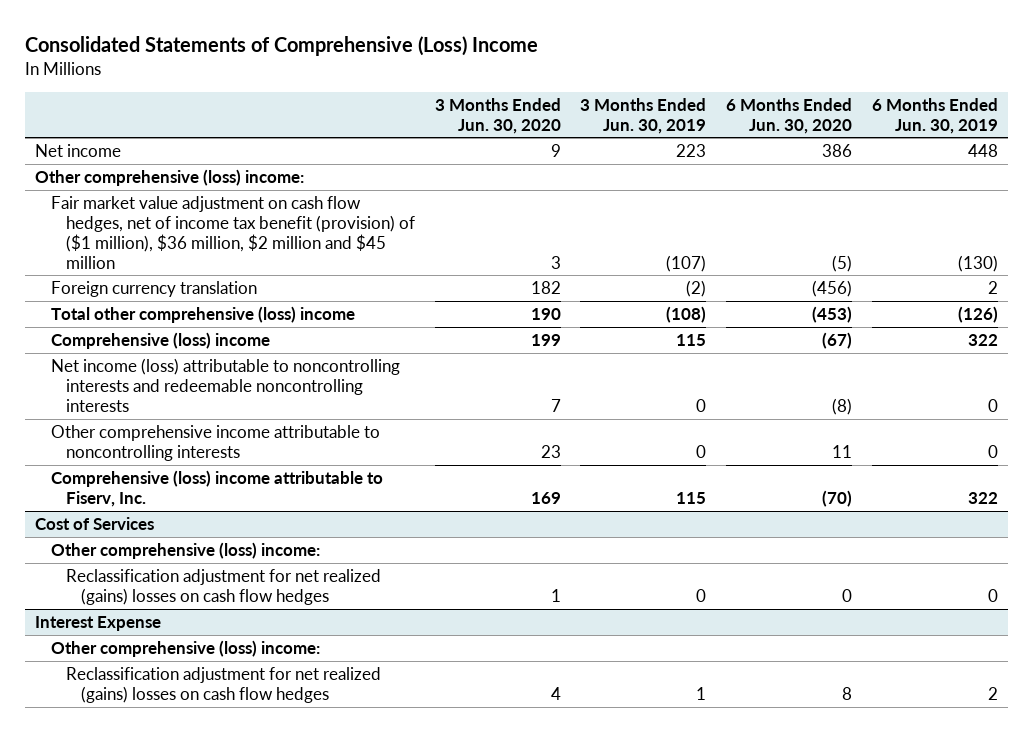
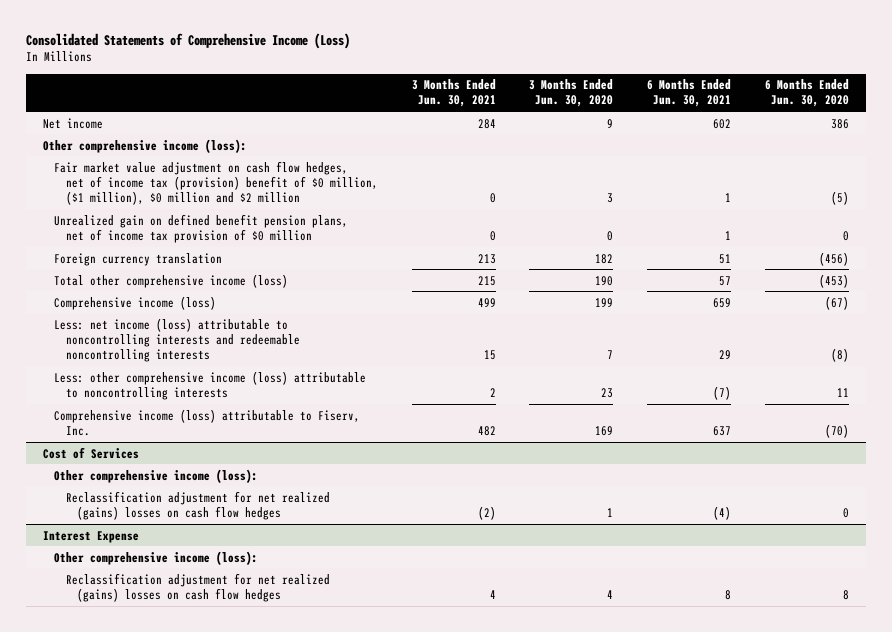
[25,35,539,56] Consolidated Statements of Comprehensive (Loss) Income -> [25,32,350,49] Consolidated Statements of Comprehensive Income (Loss)
[580,97,707,134] 3 Months Ended Jun. 30, 2019 -> none
[872,97,999,134] 6 Months Ended Jun. 30, 2019 -> none
none -> [411,79,496,108] 3 Months Ended Jun. 30, 2021
none -> [647,79,732,108] 6 Months Ended Jun. 30, 2021
[35,169,305,187] Other comprehensive (loss) income: -> [42,138,247,153] Other comprehensive income (loss):
[50,196,415,269] Fair market value adjustment on cash flow hedges, net of income tax benefit (provision) of ($1 million), $36 million, $2 million and $45 million -> [54,160,378,205] Fair market value adjustment on cash flow hedges, net of income tax (provision) benefit of $0 million, ($1 million), $0 million and $2 million
none -> [54,213,349,243] Unrealized gain on defined benefit pension plans, net of income tax provision of $0 million
[50,306,355,324] Total other comprehensive (loss) income -> [54,273,289,288] Total other comprehensive income (loss)
[50,332,270,350] Comprehensive (loss) income -> [54,295,217,310] Comprehensive income (loss)
[50,358,400,412] Net income (loss) attributable to noncontrolling interests and redeemable noncontrolling interests -> [54,317,300,362] Less: net income (loss) attributable to noncontrolling interests and redeemable noncontrolling interests
[50,425,380,461] Other comprehensive income attributable to noncontrolling interests -> [54,370,367,400] Less: other comprehensive income (loss) attributable to noncontrolling interests
[50,470,383,507] Comprehensive (loss) income attributable to Fiserv, Inc. -> [54,408,361,436] Comprehensive income (loss) attributable to Fiserv, Inc.
[50,542,320,560] Other comprehensive (loss) income: -> [54,468,259,483] Other comprehensive income (loss):
[50,640,320,658] Other comprehensive (loss) income: -> [54,550,259,565] Other comprehensive income (loss):

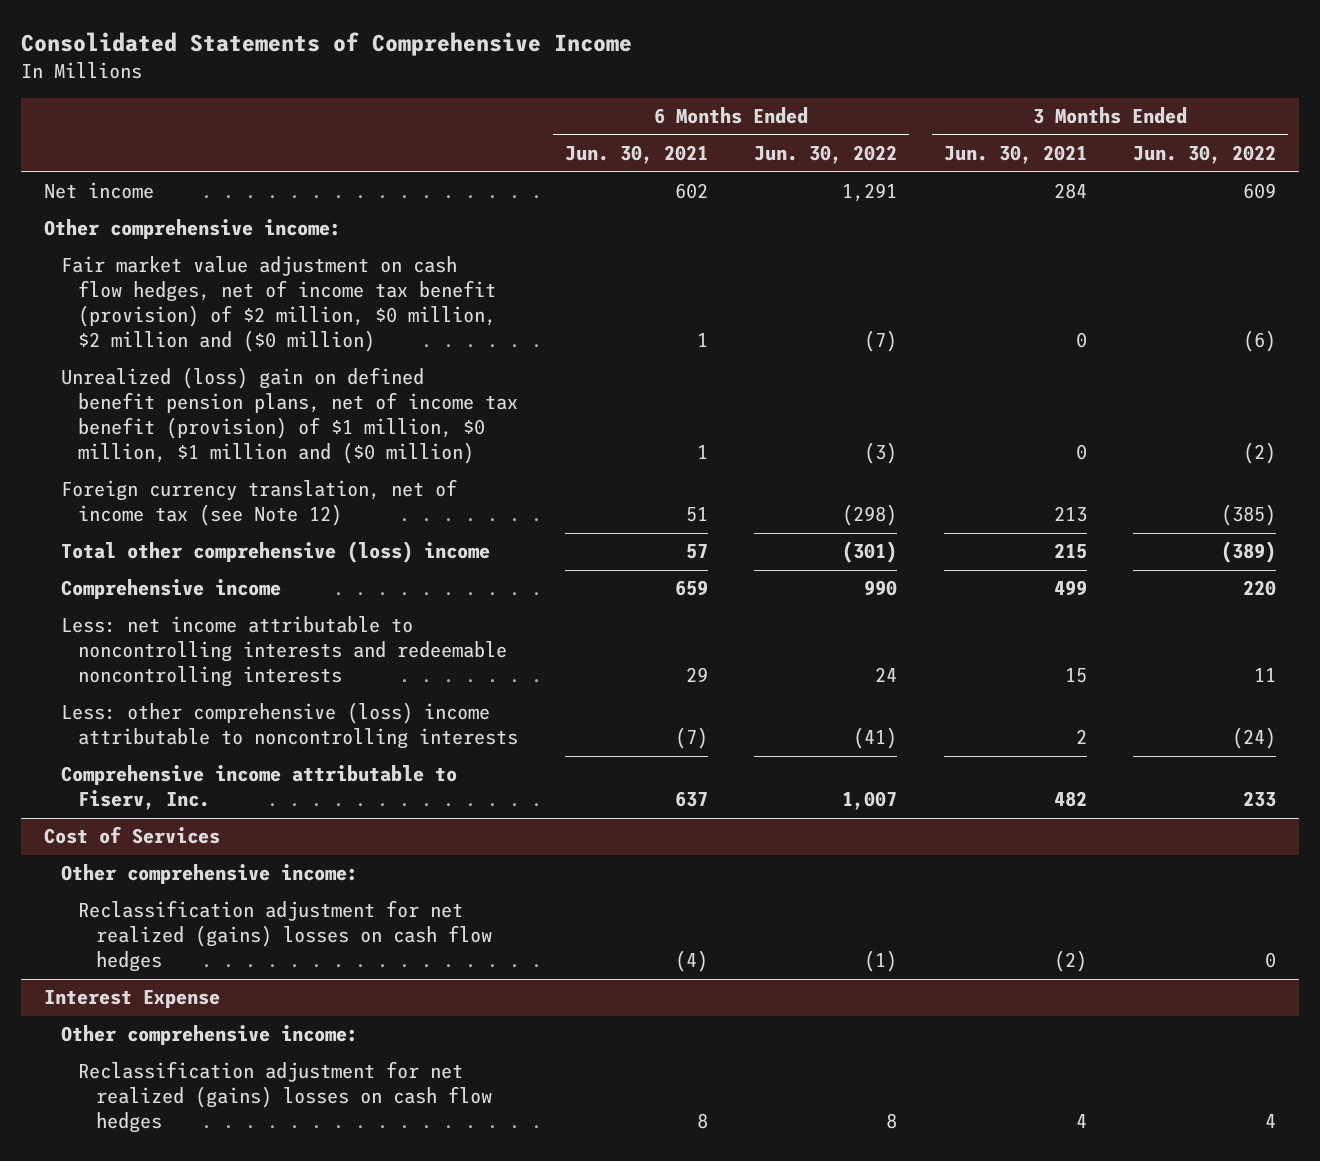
[25,32,350,49] Consolidated Statements of Comprehensive Income (Loss) -> [20,32,632,57] Consolidated Statements of Comprehensive Income
[529,79,614,108] 3 Months Ended Jun. 30, 2020 -> none
[765,79,850,108] 6 Months Ended Jun. 30, 2020 -> none
none -> [754,145,898,165] Jun. 30, 2022
none -> [1133,145,1277,165] Jun. 30, 2022
[42,138,247,153] Other comprehensive income (loss): -> [43,219,341,240] Other comprehensive income:
[54,160,378,205] Fair market value adjustment on cash flow hedges, net of income tax (provision) benefit of $0 million, ($1 million), $0 million and $2 million -> [61,256,497,353] Fair market value adjustment on cash flow hedges, net of income tax benefit (provision) of $2 million, $0 million, $2 million and ($0 million)
[54,213,349,243] Unrealized gain on defined benefit pension plans, net of income tax provision of $0 million -> [61,367,519,465] Unrealized (loss) gain on defined benefit pension plans, net of income tax benefit (provision) of $1 million, $0 million, $1 million and ($0 million)
[54,252,223,266] Foreign currency translation -> [61,479,458,527] Foreign currency translation, net of income tax (see Note 12)
[54,273,289,288] Total other comprehensive income (loss) -> [61,541,491,564] Total other comprehensive (loss) income
[54,295,217,310] Comprehensive income (loss) -> [61,579,282,600] Comprehensive income
[54,317,300,362] Less: net income (loss) attributable to noncontrolling interests and redeemable noncontrolling interests -> [61,616,508,688] Less: net income attributable to noncontrolling interests and redeemable noncontrolling interests
[54,370,367,400] Less: other comprehensive income (loss) attributable to noncontrolling interests -> [61,702,519,750] Less: other comprehensive (loss) income attributable to noncontrolling interests
[54,408,361,436] Comprehensive income (loss) attributable to Fiserv, Inc. -> [61,765,458,811] Comprehensive income attributable to Fiserv, Inc.
[54,468,259,483] Other comprehensive income (loss): -> [61,864,359,885] Other comprehensive income:
[54,550,259,565] Other comprehensive income (loss): -> [61,1025,359,1046] Other comprehensive income:

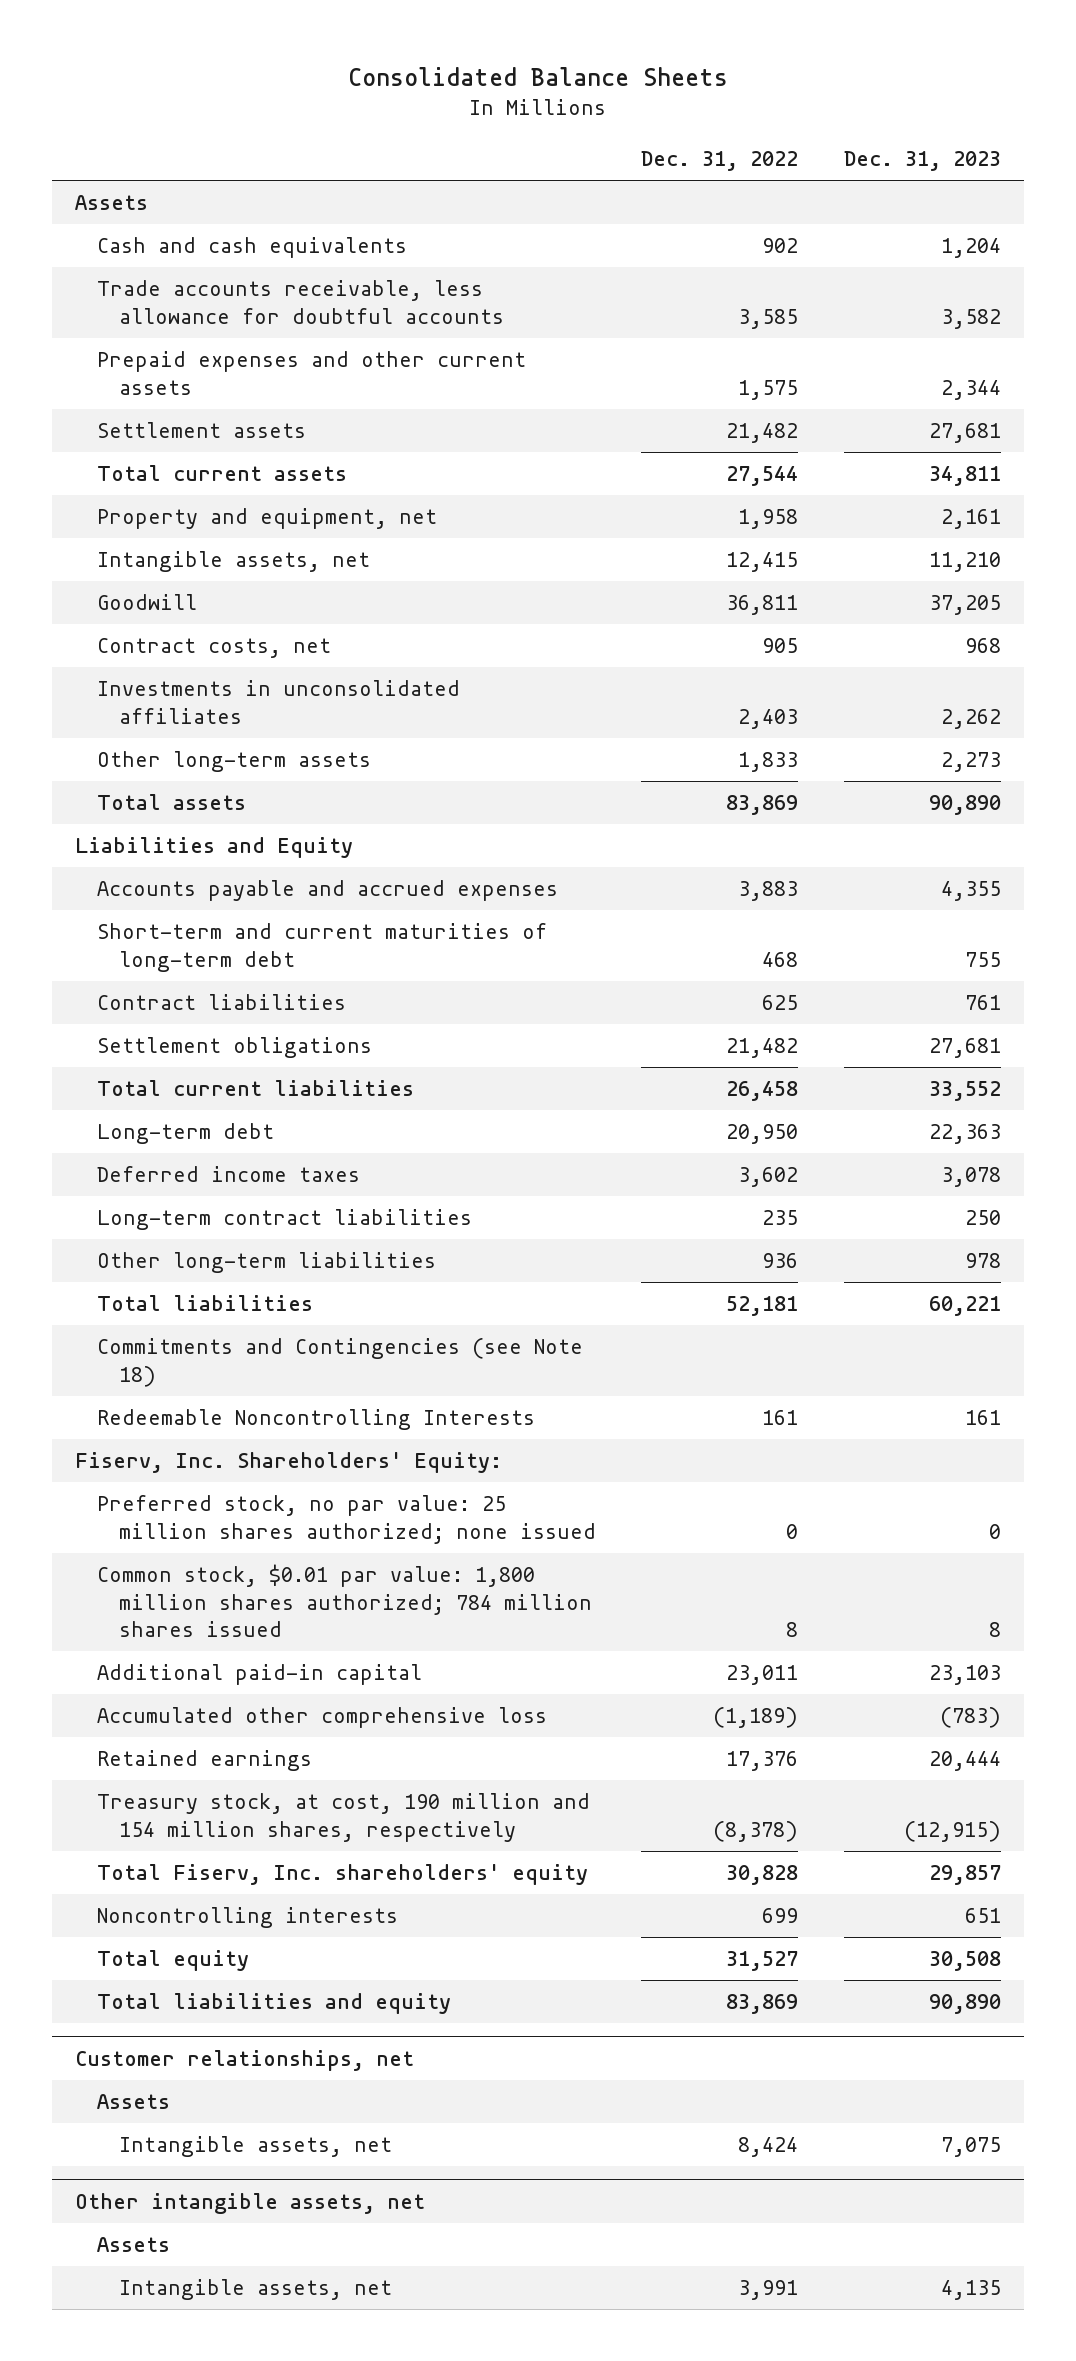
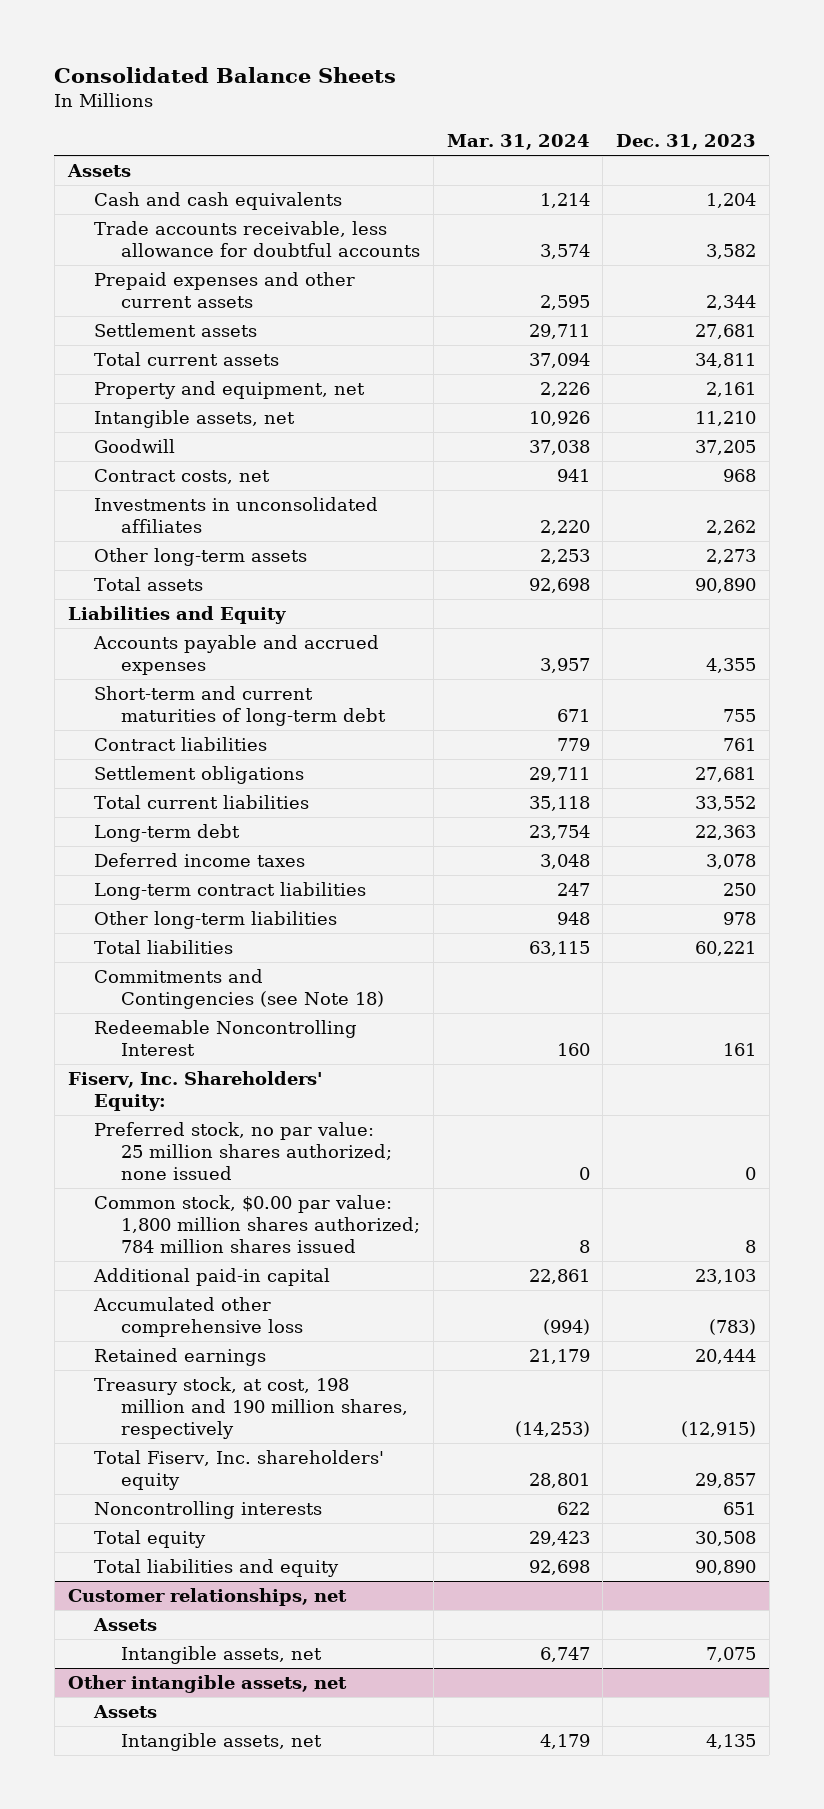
[641,151,799,172] Dec. 31, 2022 -> none
none -> [446,133,590,150] Mar. 31, 2024
[96,1409,535,1431] Redeemable Noncontrolling Interests -> [94,1020,358,1057] Redeemable Noncontrolling Interest
[96,1564,592,1638] Common stock, $0.01 par value: 1,800 million shares authorized; 784 million shares issued -> [94,1195,421,1253] Common stock, $0.00 par value: 1,800 million shares authorized; 784 million shares issued
[96,1793,590,1842] Treasury stock, at cost, 190 million and 154 million shares, respectively -> [94,1377,409,1439] Treasury stock, at cost, 198 million and 190 million shares, respectively

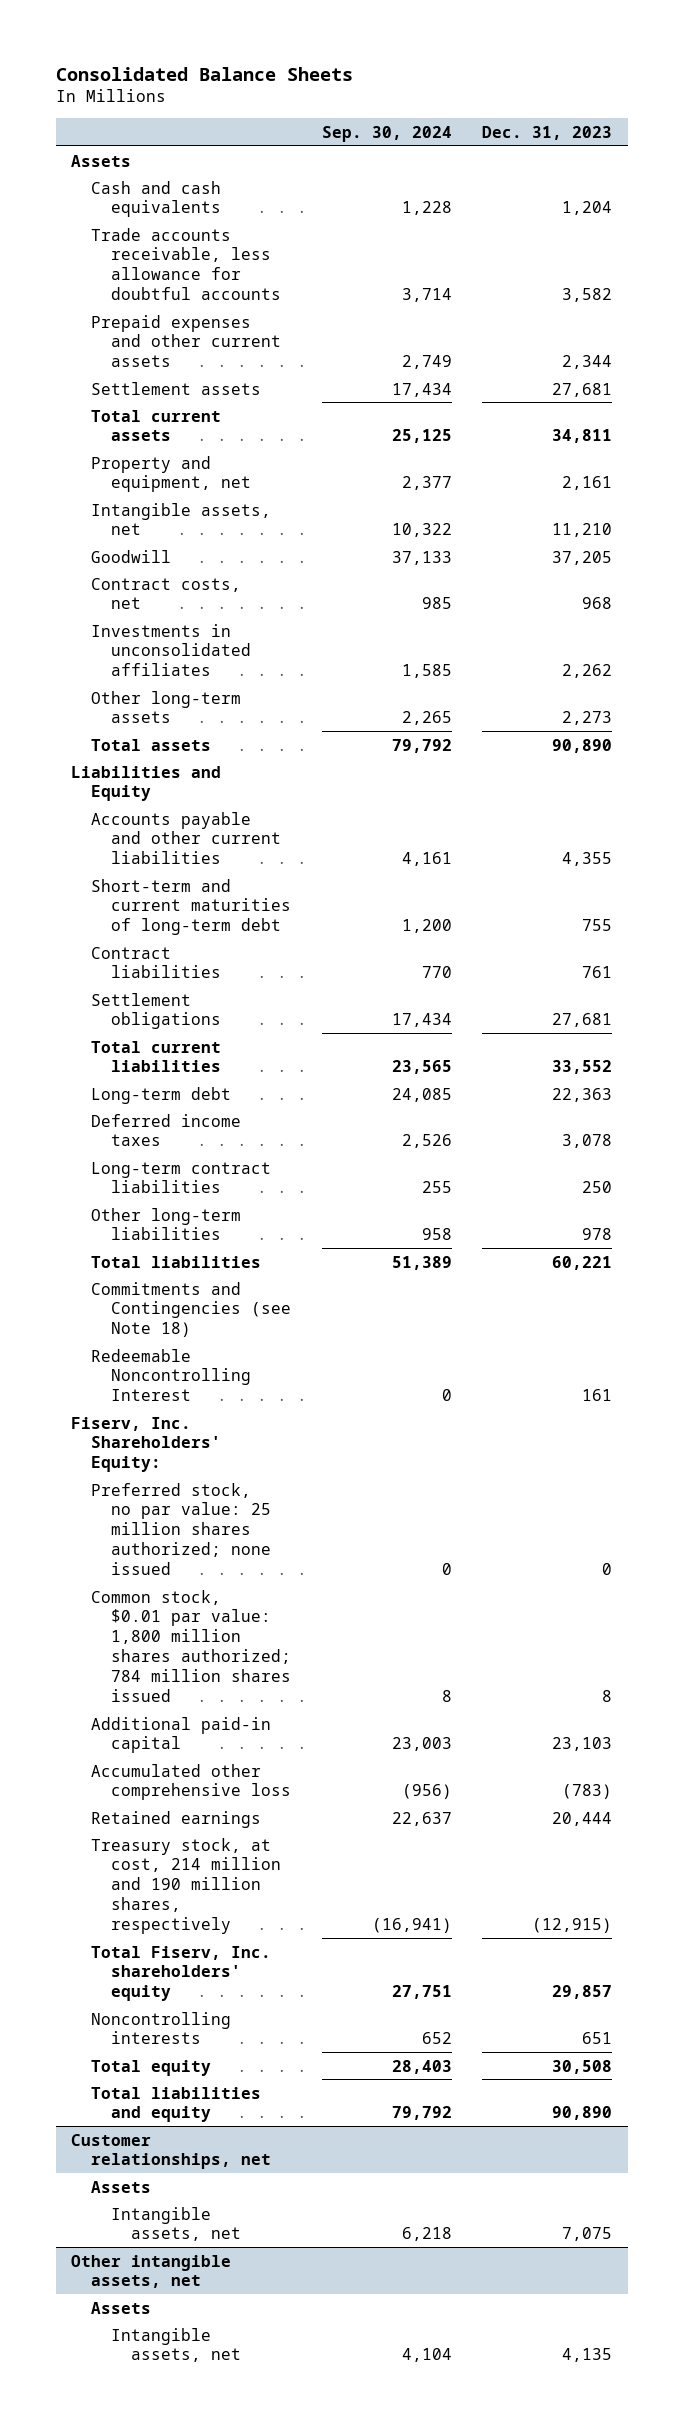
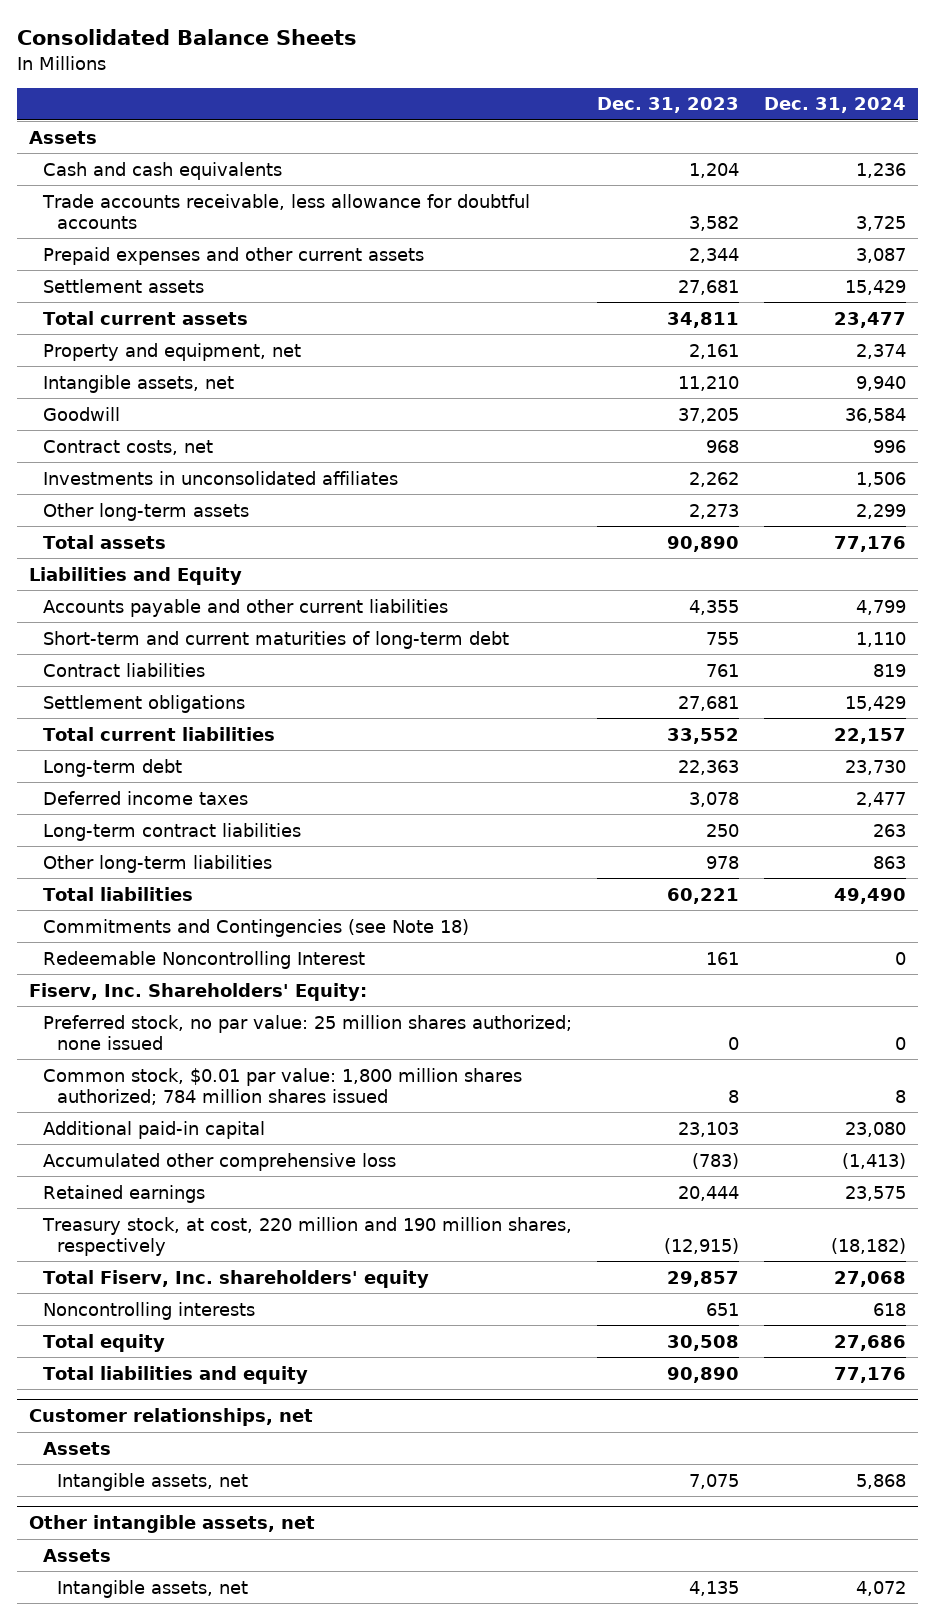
[321,125,452,142] Sep. 30, 2024 -> none
none -> [763,97,906,114] Dec. 31, 2024
[91,1837,282,1935] Treasury stock, at cost, 214 million and 190 million shares, respectively -> [42,1216,573,1256] Treasury stock, at cost, 220 million and 190 million shares, respectively

